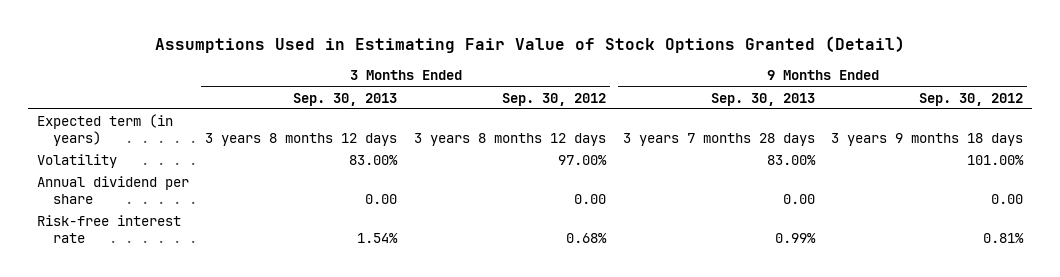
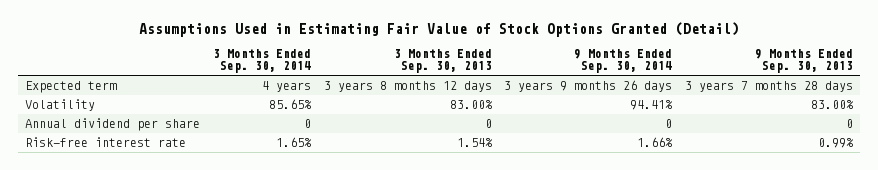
[501,92,606,106] Sep. 30, 2012 -> none
[919,92,1024,106] Sep. 30, 2012 -> none
none -> [212,48,311,74] 3 Months Ended Sep. 30, 2014
none -> [574,48,673,74] 9 Months Ended Sep. 30, 2014
[36,114,173,147] Expected term (in years) -> [24,80,117,93] Expected term
[365,194,398,205] 0.00 -> [484,118,492,128] 0
[782,194,815,205] 0.00 -> [846,118,854,128] 0

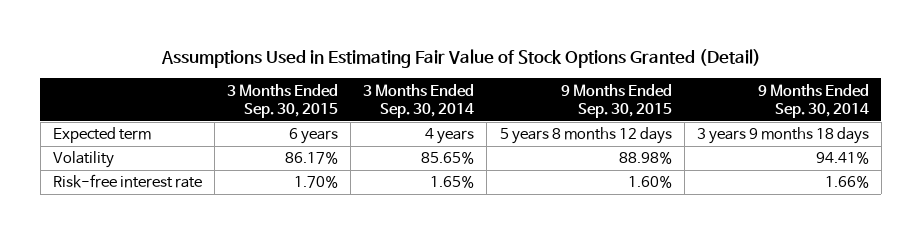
[393,48,492,74] 3 Months Ended Sep. 30, 2013 -> none
[755,48,854,74] 9 Months Ended Sep. 30, 2013 -> none
none -> [227,83,339,119] 3 Months Ended Sep. 30, 2015
none -> [560,83,672,119] 9 Months Ended Sep. 30, 2015
[504,79,673,92] 3 years 9 months 26 days -> [696,127,869,145] 3 years 9 months 18 days
[24,117,200,131] Annual dividend per share -> none

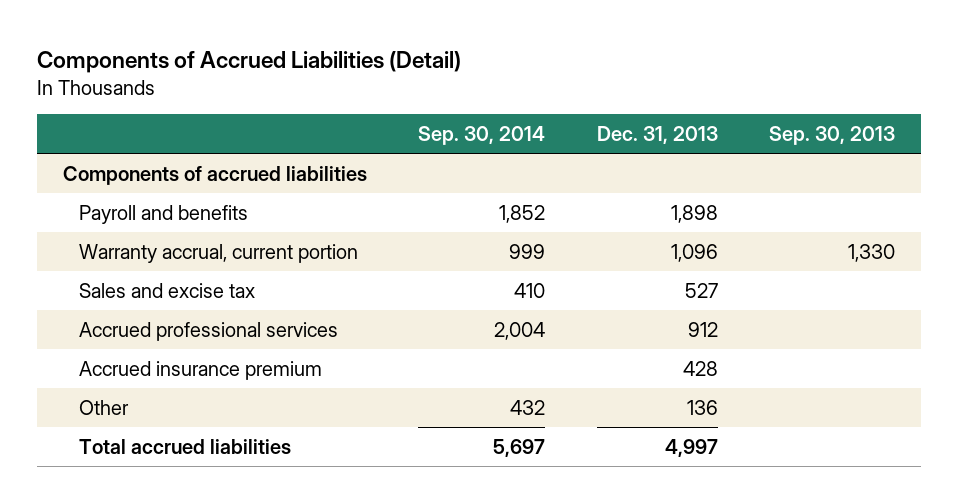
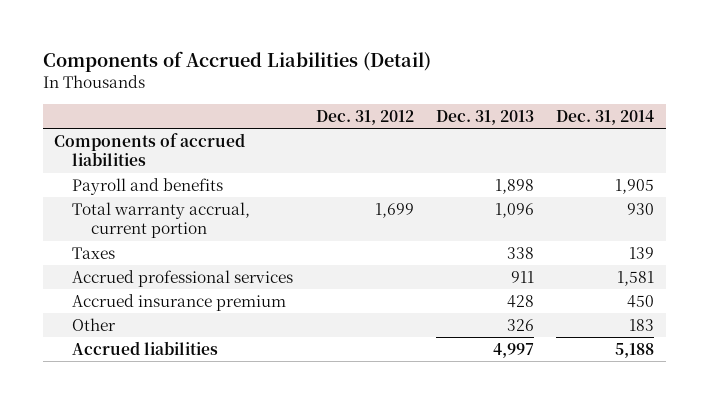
[418,126,546,146] Sep. 30, 2014 -> none
[769,126,896,146] Sep. 30, 2013 -> none
none -> [315,109,414,125] Dec. 31, 2012
none -> [556,109,655,125] Dec. 31, 2014
[78,282,255,298] Sales and excise tax -> none
[78,243,358,263] Warranty accrual, current portion -> [72,201,251,239] Total warranty accrual, current portion
none -> [72,246,116,259] Taxes
[687,321,718,337] 912 -> [511,270,535,283] 911
[686,399,718,415] 136 -> [507,318,535,331] 326
[78,438,291,454] Total accrued liabilities -> [72,340,219,355] Accrued liabilities

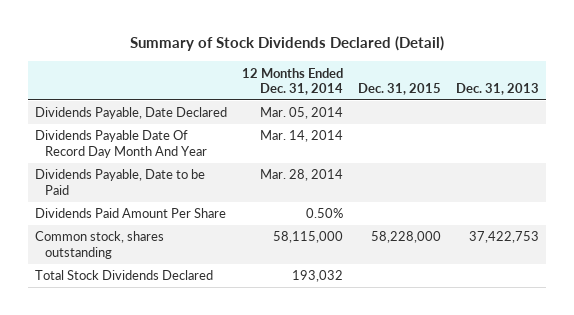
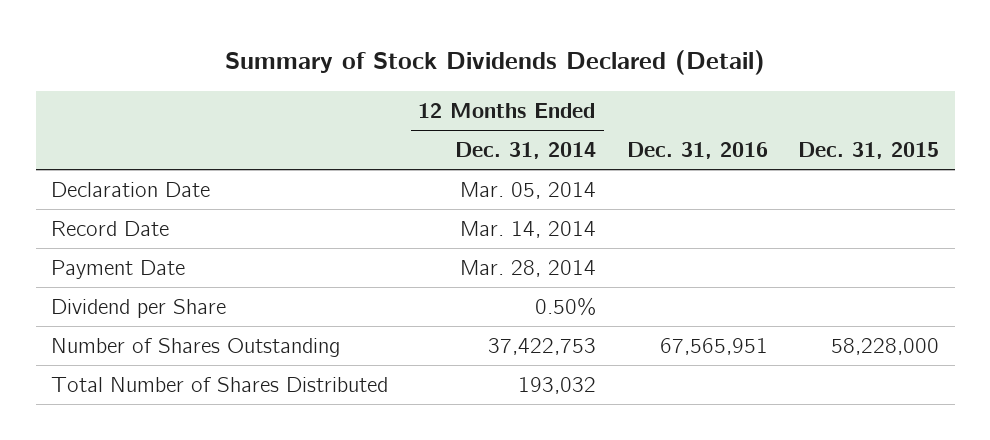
[455,82,539,95] Dec. 31, 2013 -> none
none -> [626,142,768,160] Dec. 31, 2016
[35,107,228,120] Dividends Payable, Date Declared -> [51,182,211,198] Declaration Date
[35,130,208,158] Dividends Payable Date Of Record Day Month And Year -> [51,221,170,237] Record Date
[35,169,206,195] Dividends Payable, Date to be Paid -> [51,260,186,280] Payment Date
[35,208,227,219] Dividends Paid Amount Per Share -> [51,299,227,319] Dividend per Share
[35,231,165,259] Common stock, shares outstanding -> [51,338,341,358] Number of Shares Outstanding
[273,231,344,244] 58,115,000 -> [487,338,596,356] 37,422,753
[35,270,214,281] Total Stock Dividends Declared -> [51,377,389,393] Total Number of Shares Distributed

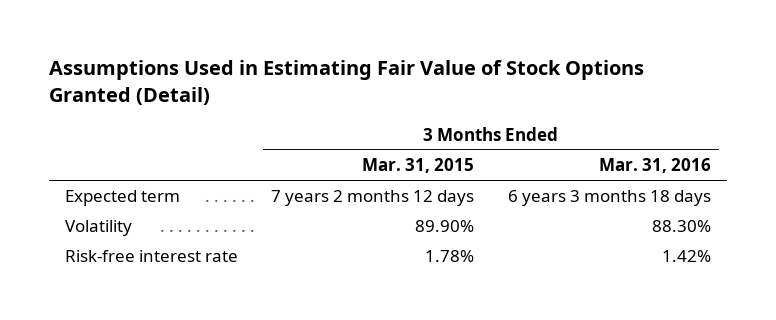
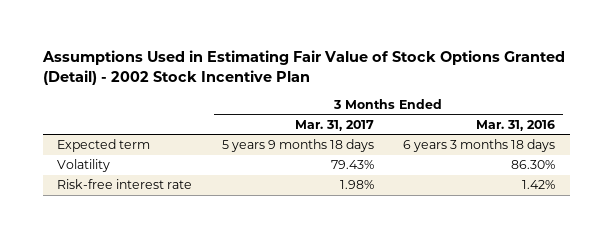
[48,60,644,106] Assumptions Used in Estimating Fair Value of Stock Options Granted (Detail) -> [41,50,565,86] Assumptions Used in Estimating Fair Value of Stock Options Granted (Detail) - 2002 Stock Incentive Plan
[362,158,475,174] Mar. 31, 2015 -> none
none -> [294,119,374,131] Mar. 31, 2017
[651,220,711,233] 88.30% -> [511,160,556,170] 86.30%

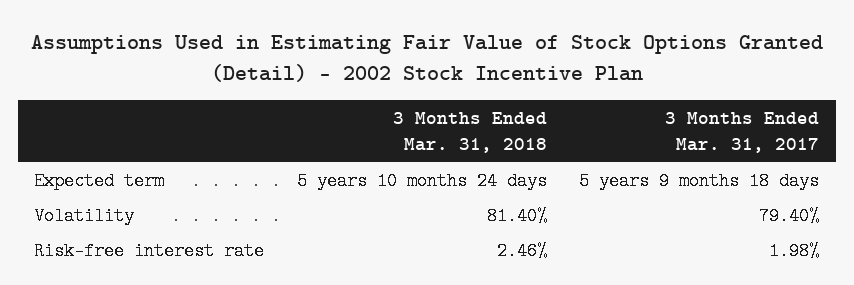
[476,119,556,131] Mar. 31, 2016 -> none
none -> [392,112,547,153] 3 Months Ended Mar. 31, 2018
[330,160,374,170] 79.43% -> [759,206,820,225] 79.40%

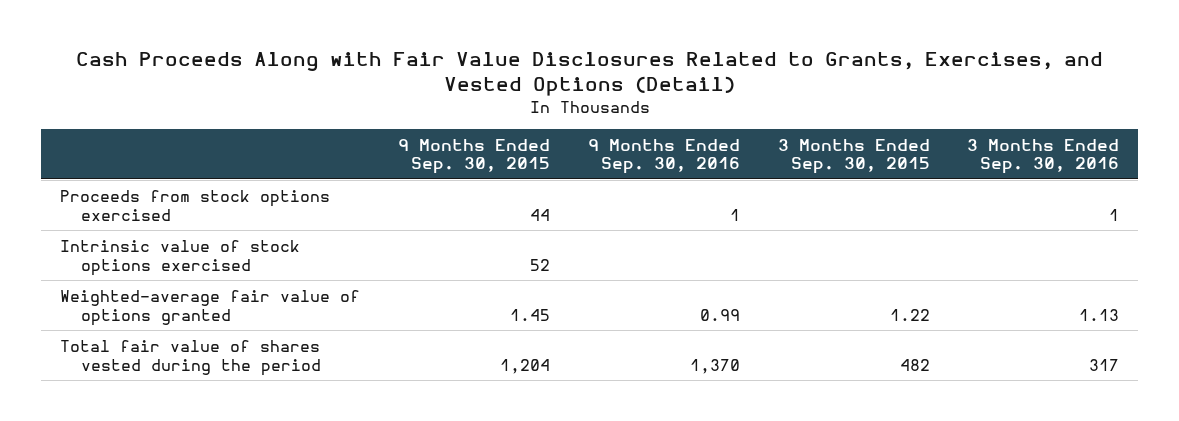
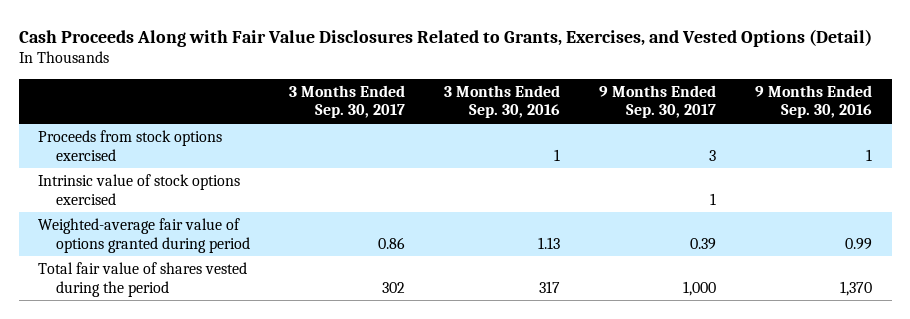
[397,138,550,175] 9 Months Ended Sep. 30, 2015 -> none
[777,138,930,175] 3 Months Ended Sep. 30, 2015 -> none
none -> [288,84,405,119] 3 Months Ended Sep. 30, 2017
none -> [598,84,716,119] 9 Months Ended Sep. 30, 2017
[59,289,360,326] Weighted-average fair value of options granted -> [38,218,250,253] Weighted-average fair value of options granted during period

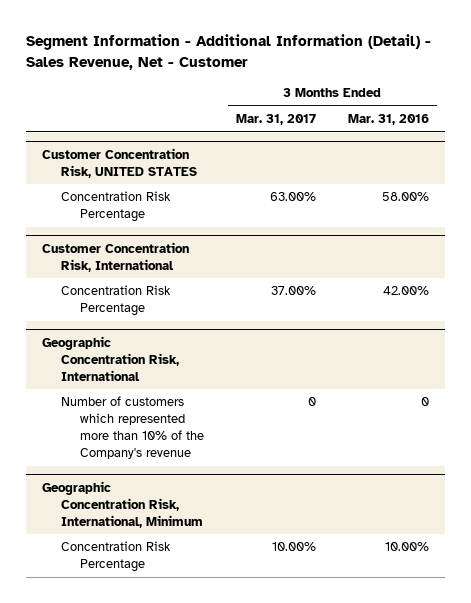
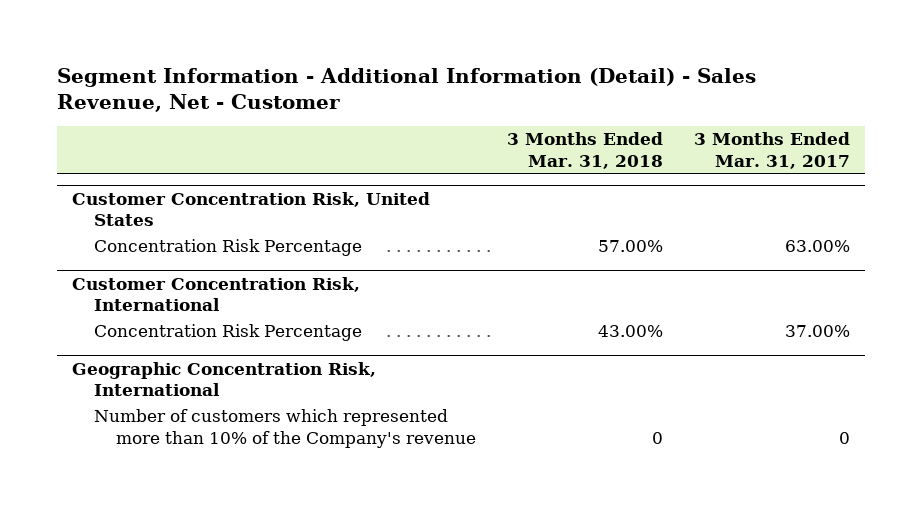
[347,114,429,126] Mar. 31, 2016 -> none
none -> [506,132,663,169] 3 Months Ended Mar. 31, 2018
[41,147,197,178] Customer Concentration Risk, UNITED STATES -> [72,192,431,227] Customer Concentration Risk, United States
[41,480,203,528] Geographic Concentration Risk, International, Minimum -> none
[60,541,171,573] Concentration Risk Percentage -> none

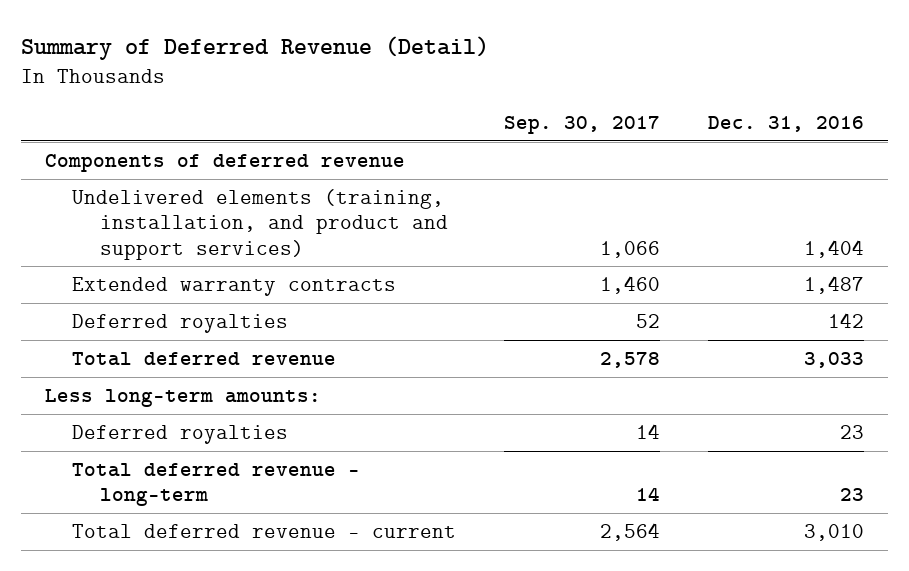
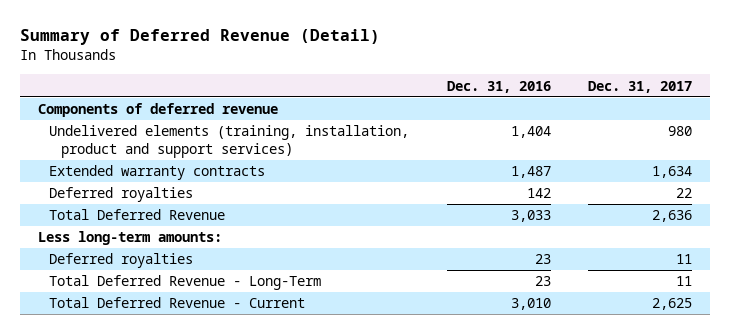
[504,116,661,135] Sep. 30, 2017 -> none
none -> [587,80,692,93] Dec. 31, 2017
[72,188,449,260] Undelivered elements (training, installation, and product and support services) -> [49,125,410,158] Undelivered elements (training, installation, product and support services)
[72,351,337,366] Total deferred revenue -> [49,209,226,221] Total Deferred Revenue
[72,462,361,507] Total deferred revenue - long-term -> [49,275,322,291] Total Deferred Revenue - Long-Term
[72,523,457,538] Total deferred revenue - current -> [49,297,306,309] Total Deferred Revenue - Current

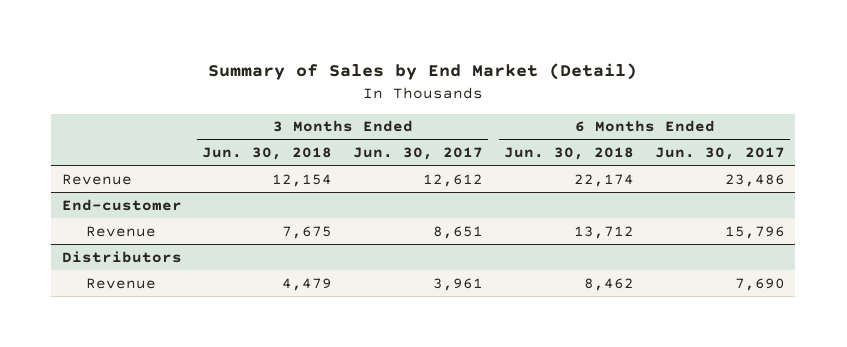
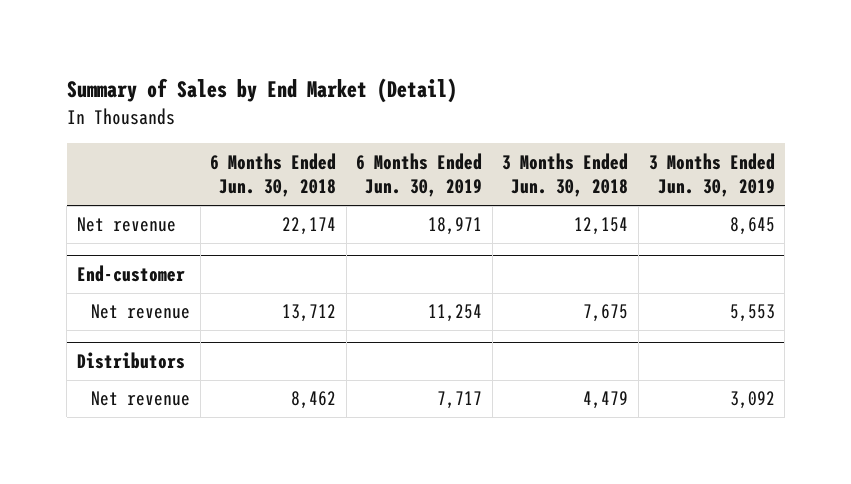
[353,146,484,160] Jun. 30, 2017 -> none
[654,146,785,160] Jun. 30, 2017 -> none
none -> [356,152,483,198] 6 Months Ended Jun. 30, 2019
none -> [648,152,775,198] 3 Months Ended Jun. 30, 2019
[61,173,132,185] Revenue -> [76,217,176,233] Net revenue
[85,225,156,237] Revenue -> [91,304,191,320] Net revenue
[85,277,156,289] Revenue -> [91,391,191,407] Net revenue

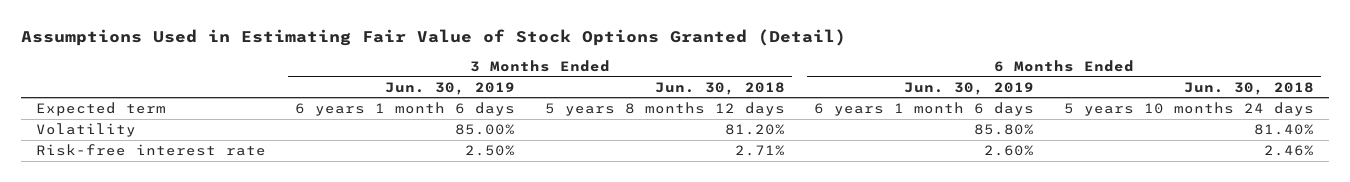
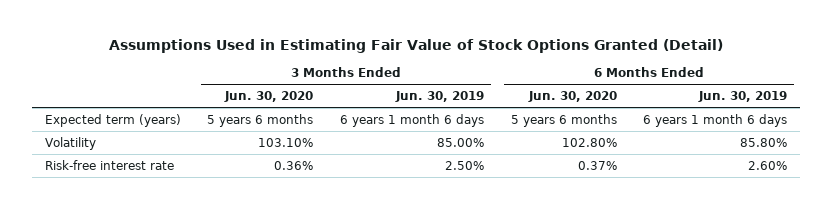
[654,81,785,95] Jun. 30, 2018 -> none
[1183,81,1314,95] Jun. 30, 2018 -> none
none -> [224,91,314,103] Jun. 30, 2020
none -> [527,91,617,103] Jun. 30, 2020
[35,102,166,117] Expected term -> [44,113,181,127] Expected term (years)

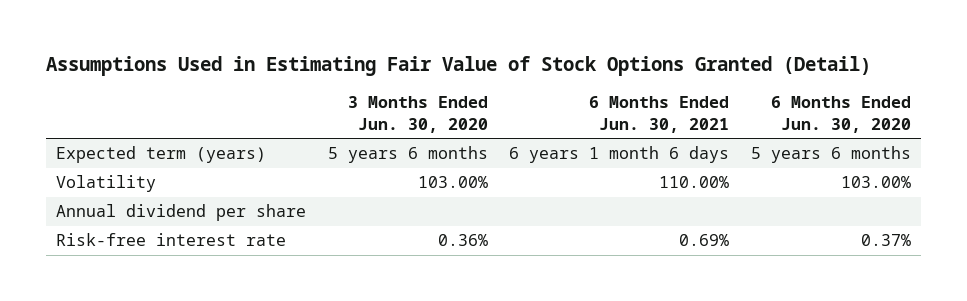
[395,91,485,103] Jun. 30, 2019 -> none
[698,91,788,103] Jun. 30, 2019 -> none
none -> [589,96,730,133] 6 Months Ended Jun. 30, 2021
[258,137,314,147] 103.10% -> [417,176,488,189] 103.00%
[561,137,617,147] 102.80% -> [840,176,911,189] 103.00%
none -> [56,204,307,222] Annual dividend per share

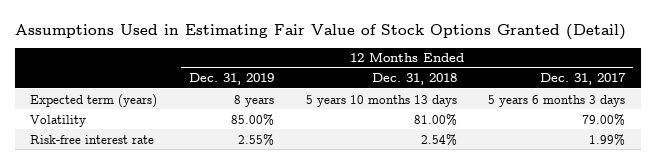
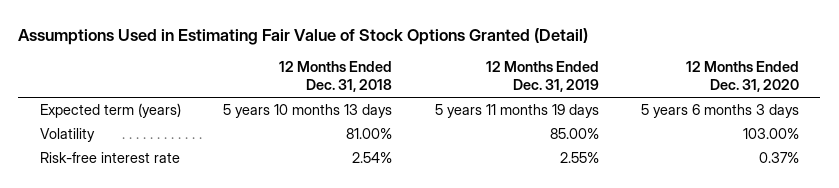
[540,73,627,86] Dec. 31, 2017 -> none
none -> [686,61,800,93] 12 Months Ended Dec. 31, 2020
[234,94,275,107] 8 years -> [434,104,599,119] 5 years 11 months 19 days

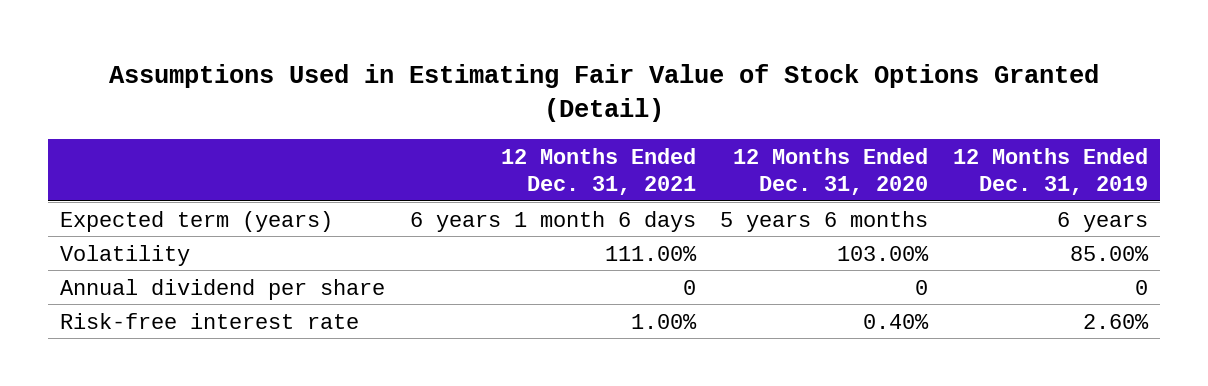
[279,61,393,93] 12 Months Ended Dec. 31, 2018 -> none
none -> [500,147,696,195] 12 Months Ended Dec. 31, 2021
[434,104,599,119] 5 years 11 months 19 days -> [1056,211,1148,232] 6 years
[641,104,800,119] 5 years 6 months 3 days -> [720,210,929,232] 5 years 6 months
none -> [60,278,386,300] Annual dividend per share
[559,152,599,164] 2.55% -> [1082,313,1149,329] 2.60%
[759,152,800,164] 0.37% -> [863,313,930,329] 0.40%

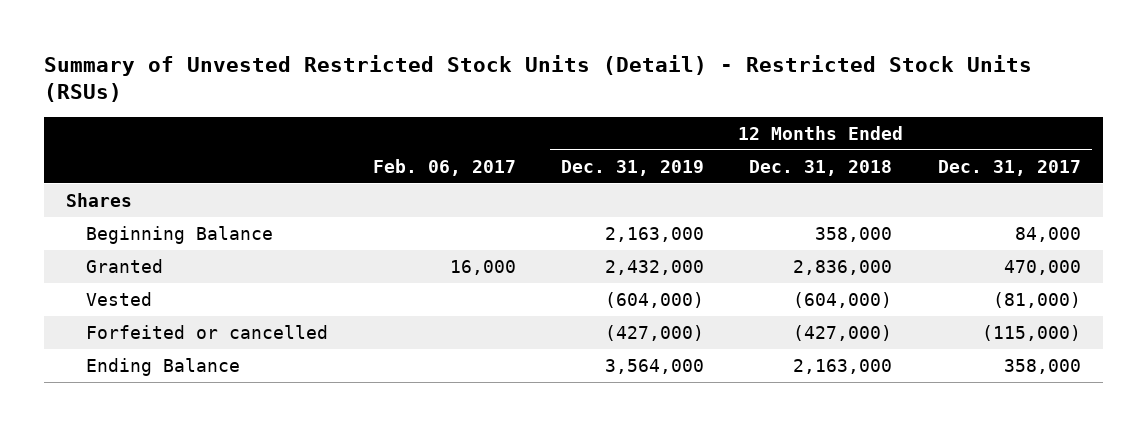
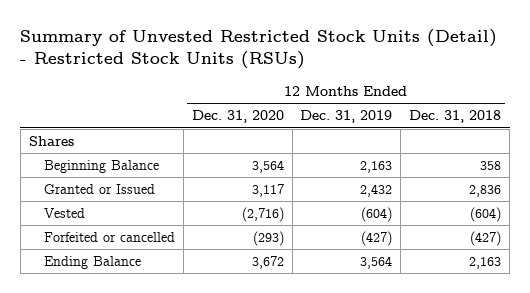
[372,158,516,176] Feb. 06, 2017 -> none
[937,159,1081,176] Dec. 31, 2017 -> none
none -> [191,110,284,124] Dec. 31, 2020
[605,226,705,242] 2,163,000 -> [360,161,393,174] 2,163
[815,226,893,242] 358,000 -> [480,161,502,171] 358
[85,258,163,273] Granted -> [43,184,155,195] Granted or Issued
[605,259,705,275] 2,432,000 -> [360,184,393,198] 2,432
[793,259,893,275] 2,836,000 -> [469,185,502,198] 2,836
[605,291,705,308] (604,000) -> [361,207,393,223] (604)
[793,291,893,308] (604,000) -> [470,207,502,223] (604)
[605,324,705,341] (427,000) -> [361,231,393,247] (427)
[793,324,893,341] (427,000) -> [470,231,502,247] (427)
[605,358,705,374] 3,564,000 -> [360,256,393,270] 3,564
[793,358,893,374] 2,163,000 -> [469,257,502,270] 2,163

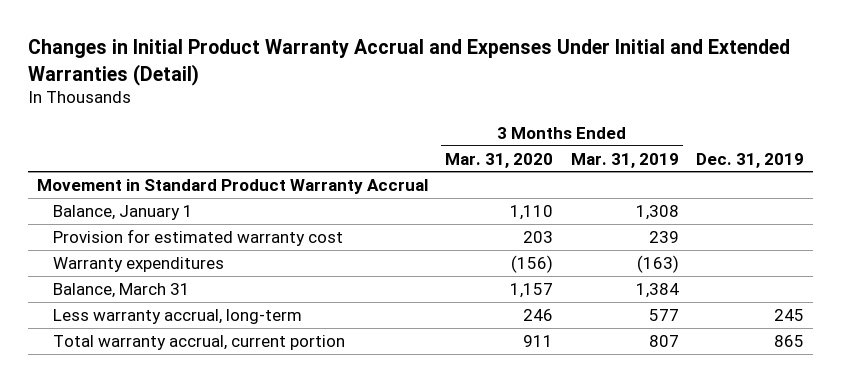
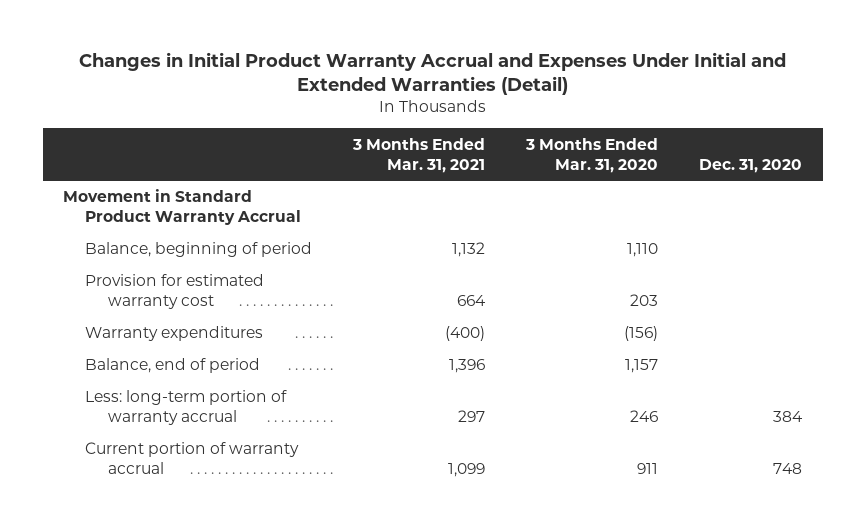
[570,152,679,168] Mar. 31, 2019 -> none
[696,152,805,168] Dec. 31, 2019 -> none
none -> [352,137,486,173] 3 Months Ended Mar. 31, 2021
none -> [699,158,803,173] Dec. 31, 2020
[53,204,194,220] Balance, January 1 -> [85,242,313,258] Balance, beginning of period
[53,282,191,298] Balance, March 31 -> [85,358,261,374] Balance, end of period
[53,308,303,324] Less warranty accrual, long-term -> [85,390,288,426] Less: long-term portion of warranty accrual
[53,334,346,350] Total warranty accrual, current portion -> [85,442,300,475] Current portion of warranty accrual

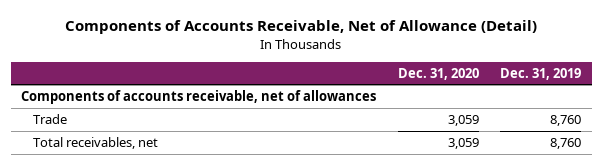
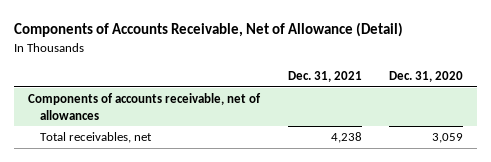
[500,67,582,80] Dec. 31, 2019 -> none
none -> [287,70,362,82] Dec. 31, 2021
[32,114,67,125] Trade -> none

